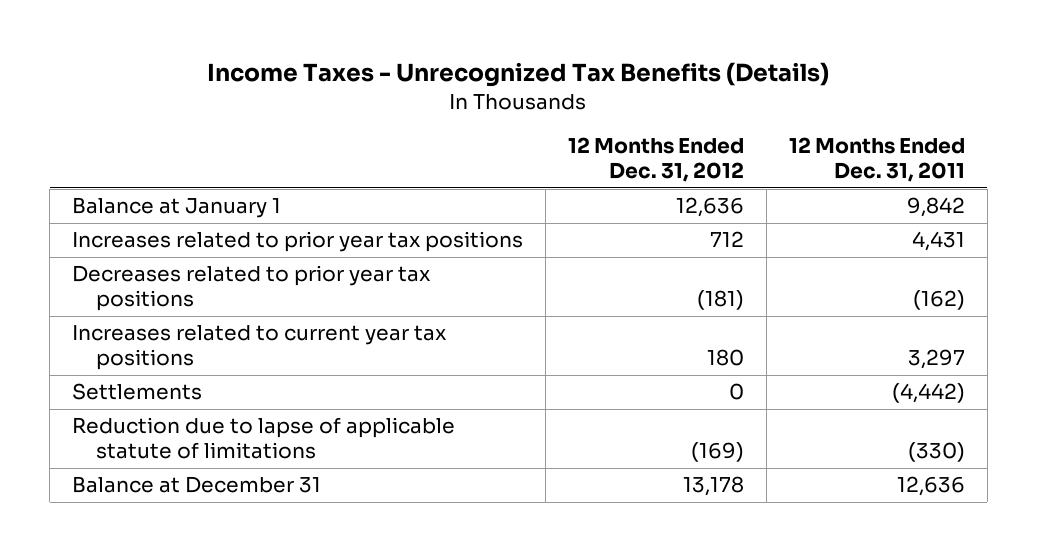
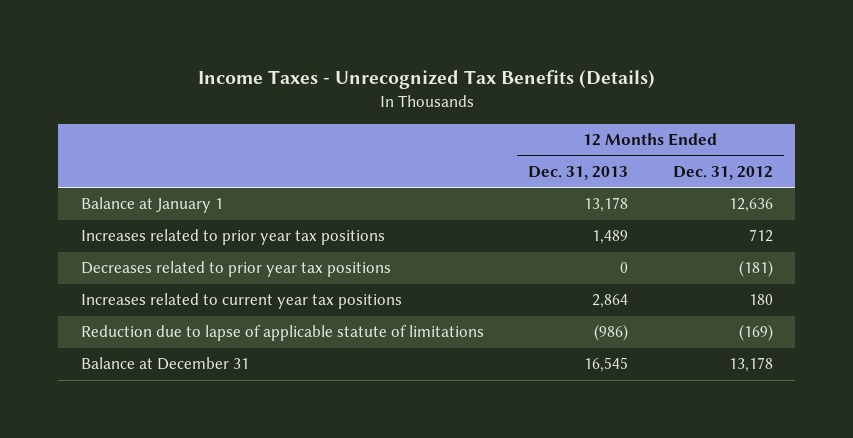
[788,137,965,183] 12 Months Ended Dec. 31, 2011 -> none
none -> [528,165,629,180] Dec. 31, 2013
[72,383,203,401] Settlements -> none

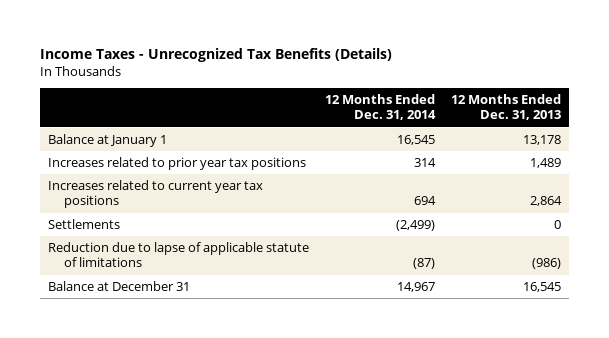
[672,165,773,180] Dec. 31, 2012 -> none
none -> [325,94,437,121] 12 Months Ended Dec. 31, 2014
[80,261,391,278] Decreases related to prior year tax positions -> none
none -> [48,219,121,230] Settlements

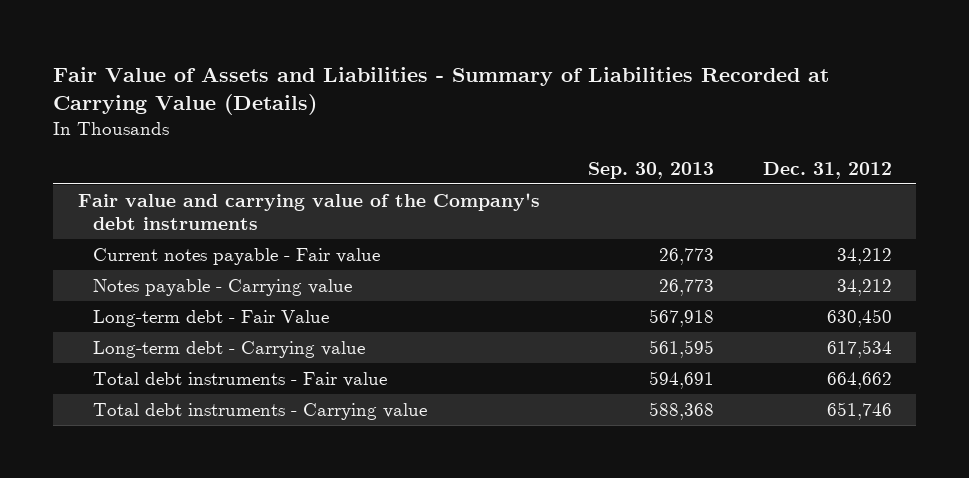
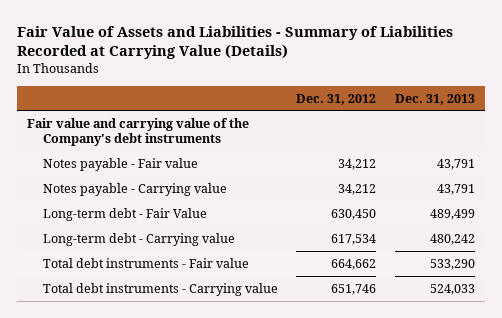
[588,161,715,179] Sep. 30, 2013 -> none
none -> [395,93,476,105] Dec. 31, 2013
[93,247,381,265] Current notes payable - Fair value -> [42,157,198,171] Notes payable - Fair value

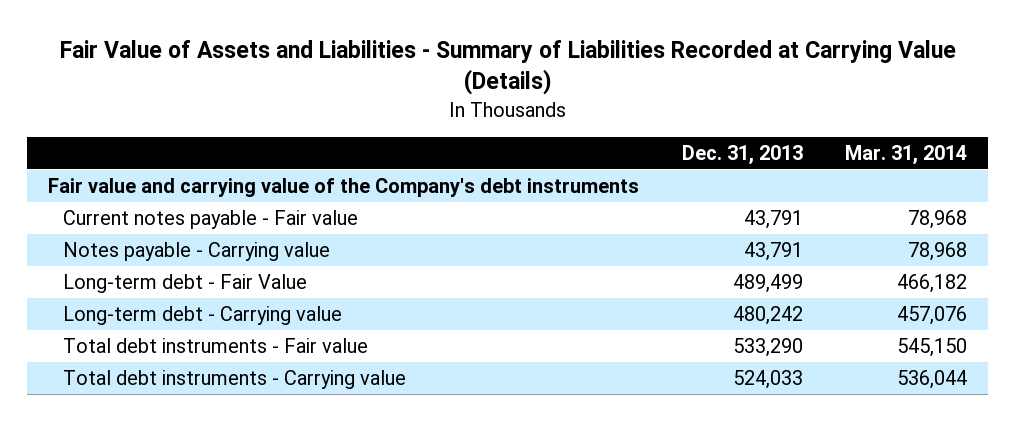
[296,93,377,105] Dec. 31, 2012 -> none
none -> [845,144,968,165] Mar. 31, 2014
[42,157,198,171] Notes payable - Fair value -> [63,210,359,230] Current notes payable - Fair value

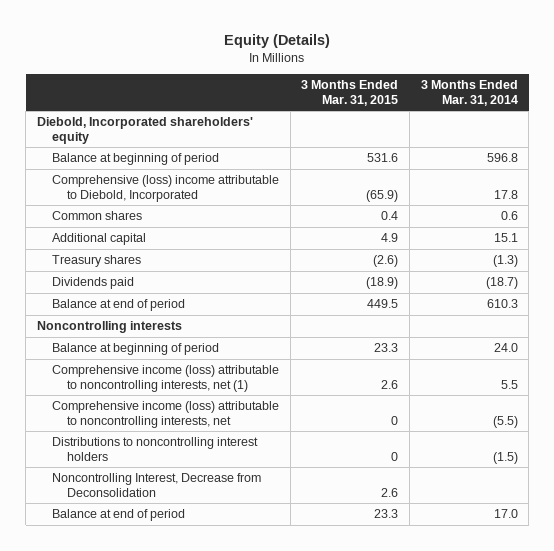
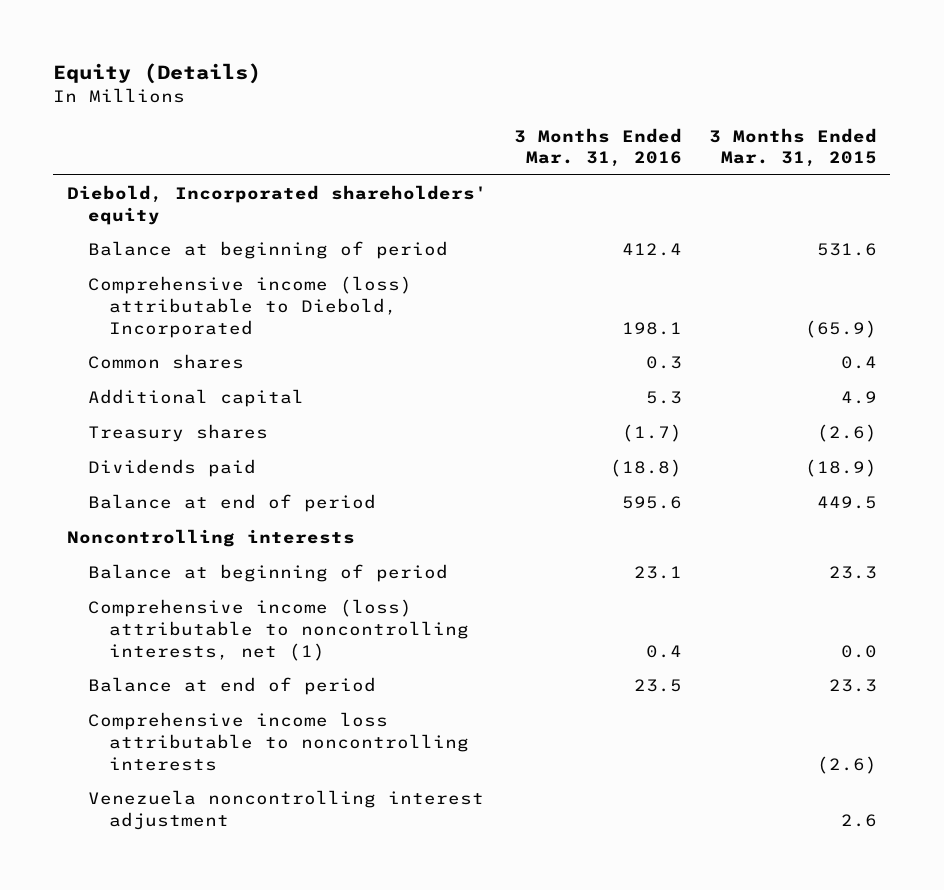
[420,80,518,106] 3 Months Ended Mar. 31, 2014 -> none
none -> [513,127,682,168] 3 Months Ended Mar. 31, 2016
[52,175,280,202] Comprehensive (loss) income attributable to Diebold, Incorporated -> [87,276,412,338] Comprehensive income (loss) attributable to Diebold, Incorporated
[52,401,280,428] Comprehensive income (loss) attributable to noncontrolling interests, net -> none
[52,437,259,461] Distributions to noncontrolling interest holders -> none
[52,473,262,497] Noncontrolling Interest, Decrease from Deconsolidation -> none
[381,379,399,389] 2.6 -> [840,644,877,658] 0.0
none -> [87,712,470,771] Comprehensive income loss attributable to noncontrolling interests
none -> [87,790,484,830] Venezuela noncontrolling interest adjustment

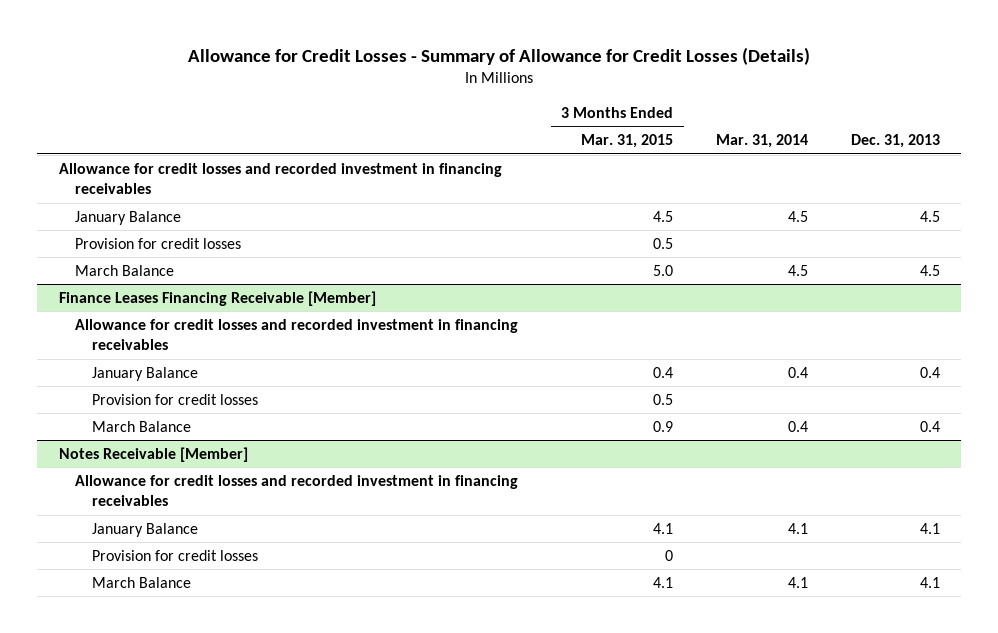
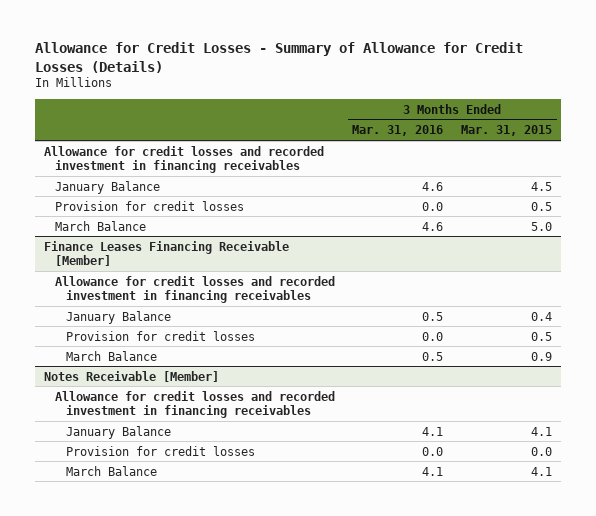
[716,134,809,149] Mar. 31, 2014 -> none
[850,134,940,149] Dec. 31, 2013 -> none
none -> [352,125,444,137] Mar. 31, 2016
[665,549,674,561] 0 -> [531,446,553,456] 0.0

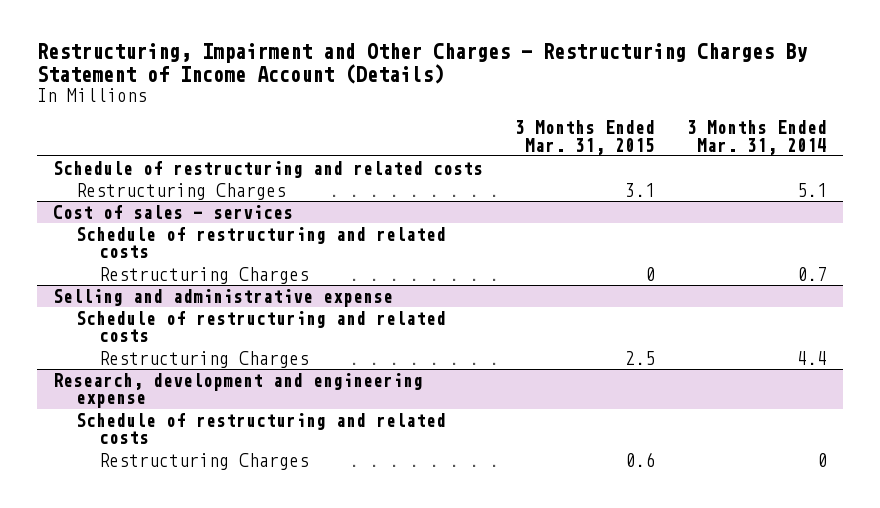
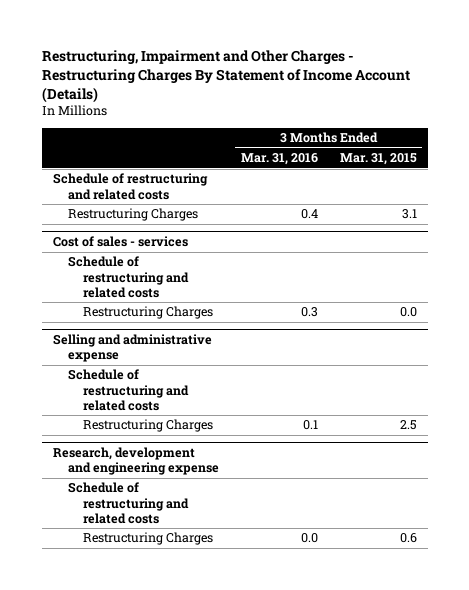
[686,119,827,155] 3 Months Ended Mar. 31, 2014 -> none
none -> [240,152,318,165] Mar. 31, 2016
[644,266,655,281] 0 -> [399,307,417,318] 0.0

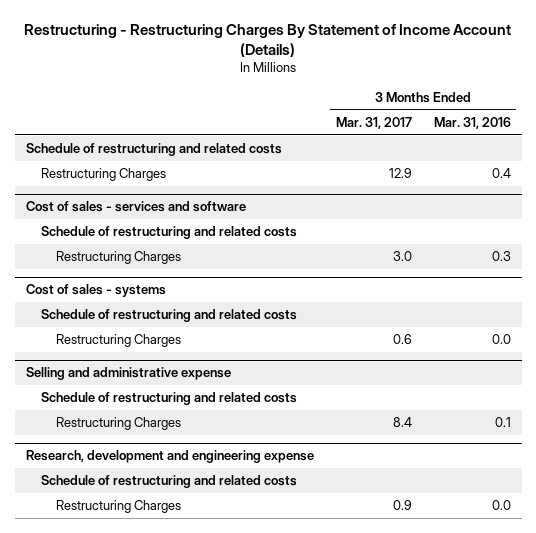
[41,49,410,103] Restructuring, Impairment and Other Charges - Restructuring Charges By Statement of Income Account (Details) -> [24,23,512,57] Restructuring - Restructuring Charges By Statement of Income Account (Details)
[339,152,417,165] Mar. 31, 2015 -> none
none -> [335,116,412,129] Mar. 31, 2017
[52,235,188,247] Cost of sales - services -> [25,201,246,213] Cost of sales - services and software
none -> [25,284,166,298] Cost of sales - systems
none -> [40,309,297,323] Schedule of restructuring and related costs
none -> [55,334,181,348] Restructuring Charges

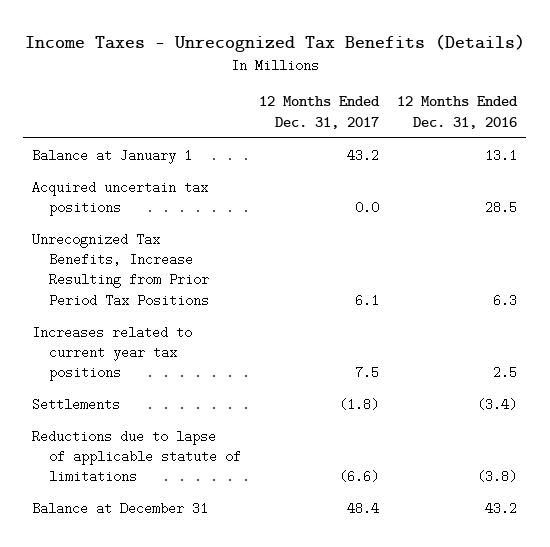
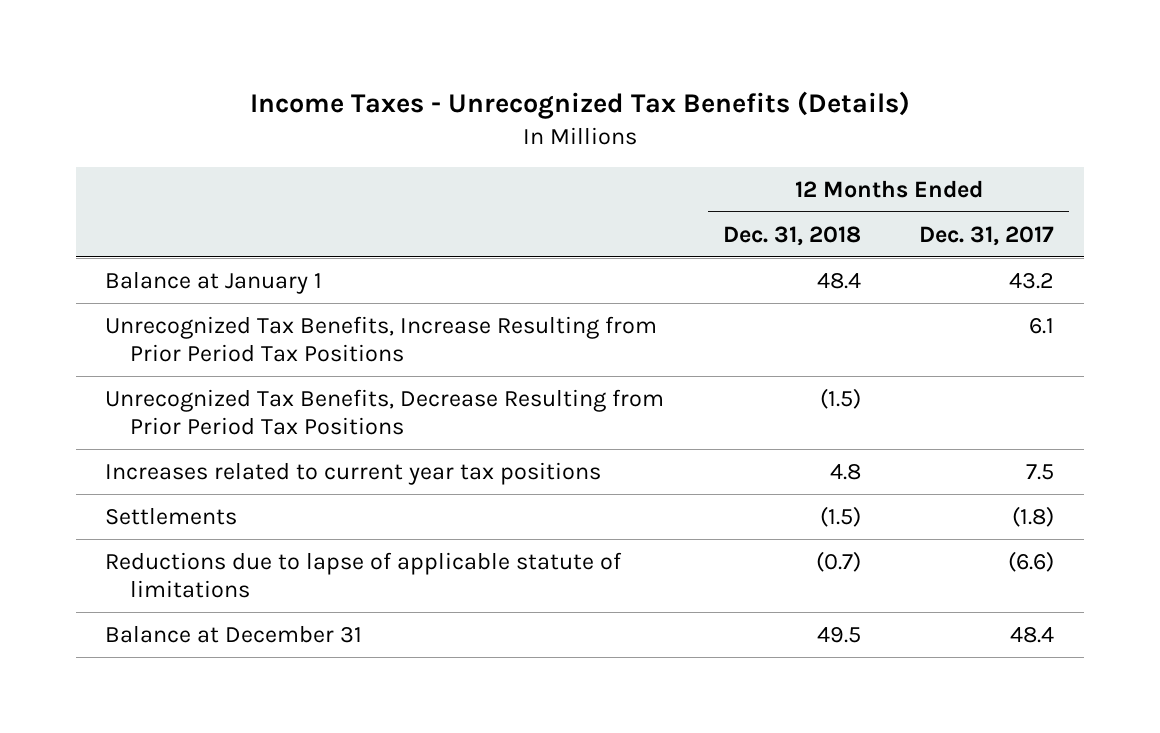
[397,96,519,129] 12 Months Ended Dec. 31, 2016 -> none
none -> [722,225,861,246] Dec. 31, 2018
[32,180,209,217] Acquired uncertain tax positions -> none
none -> [105,388,665,436] Unrecognized Tax Benefits, Decrease Resulting from Prior Period Tax Positions

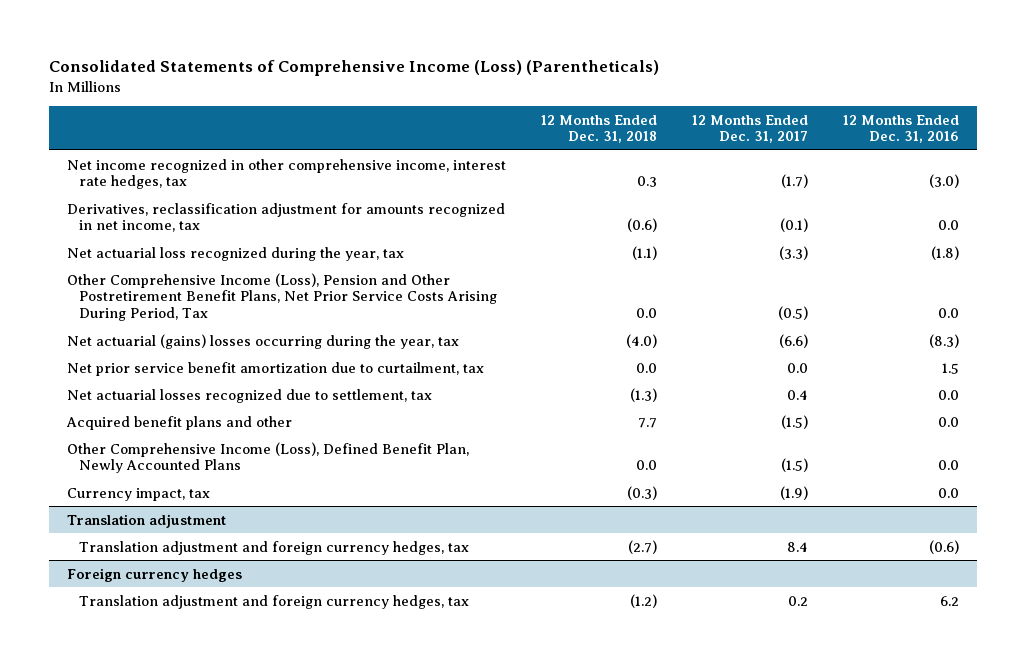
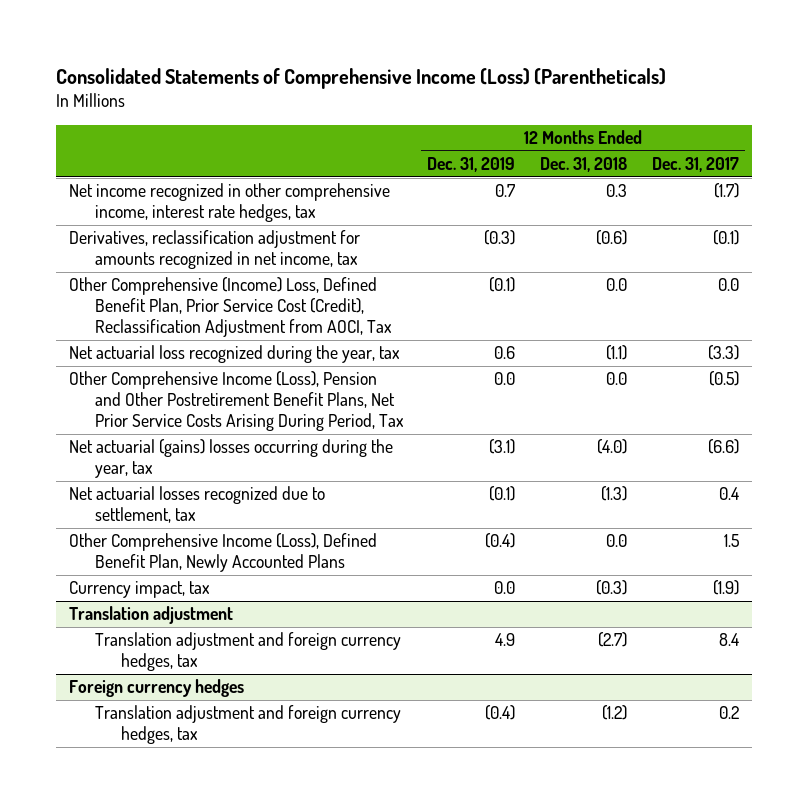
[843,114,960,144] 12 Months Ended Dec. 31, 2016 -> none
none -> [427,157,516,173] Dec. 31, 2019
none -> [68,277,392,338] Other Comprehensive (Income) Loss, Defined Benefit Plan, Prior Service Cost (Credit), Reclassification Adjustment from AOCI, Tax
[66,361,484,376] Net prior service benefit amortization due to curtailment, tax -> none
[65,415,292,430] Acquired benefit plans and other -> none
[781,458,809,473] (1.5) -> [724,534,740,548] 1.5

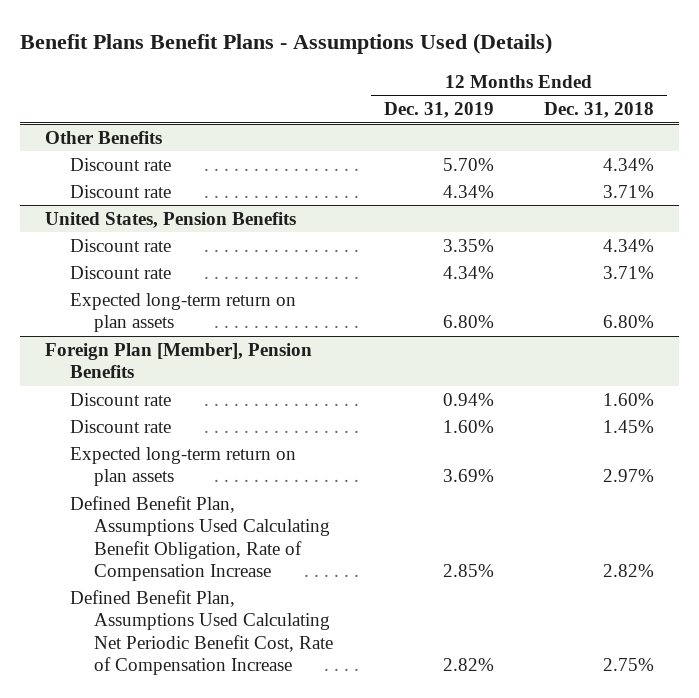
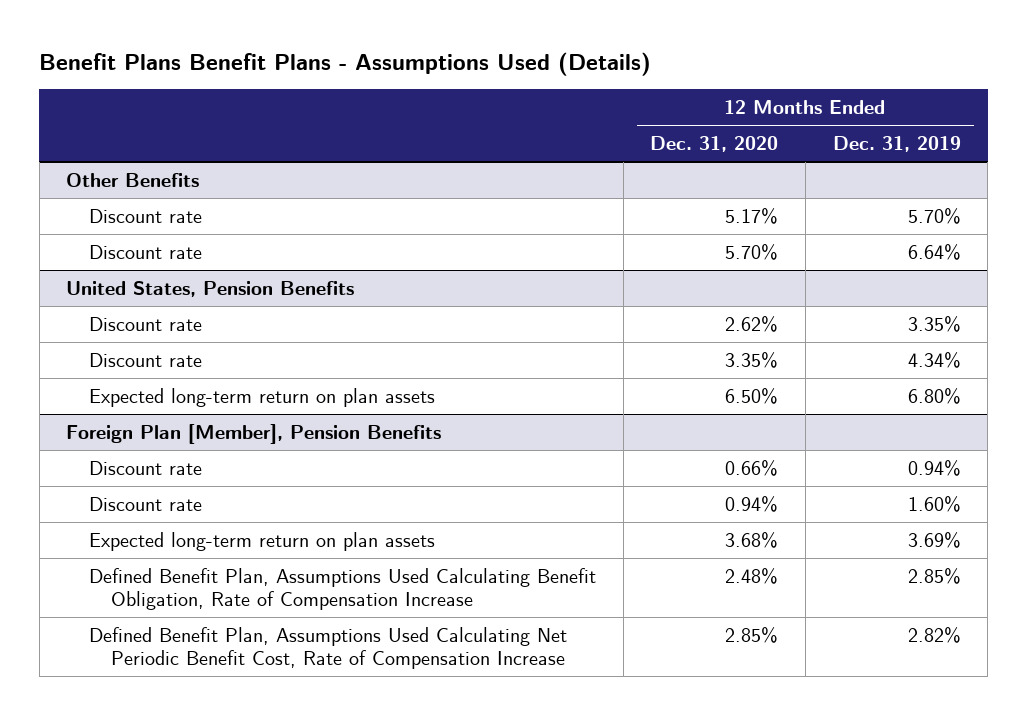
[544,102,655,119] Dec. 31, 2018 -> none
none -> [650,136,779,153] Dec. 31, 2020
[442,184,494,198] 4.34% -> [907,243,961,260] 6.64%

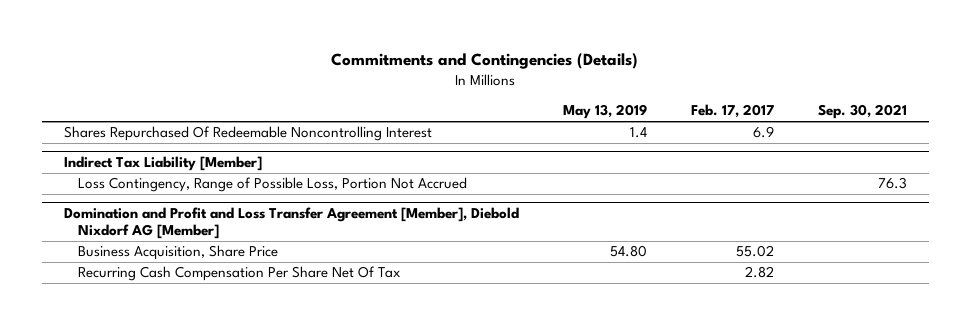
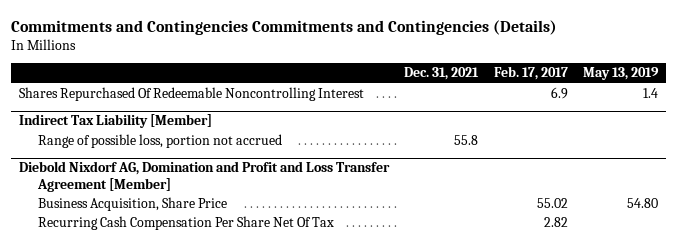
[331,53,639,70] Commitments and Contingencies (Details) -> [11,19,558,35] Commitments and Contingencies Commitments and Contingencies (Details)
[817,104,907,120] Sep. 30, 2021 -> none
none -> [404,67,480,81] Dec. 31, 2021
[77,177,467,193] Loss Contingency, Range of Possible Loss, Portion Not Accrued -> [38,134,283,149] Range of possible loss, portion not accrued
[64,207,520,240] Domination and Profit and Loss Transfer Agreement [Member], Diebold Nixdorf AG [Member] -> [18,161,390,192] Diebold Nixdorf AG, Domination and Profit and Loss Transfer Agreement [Member]

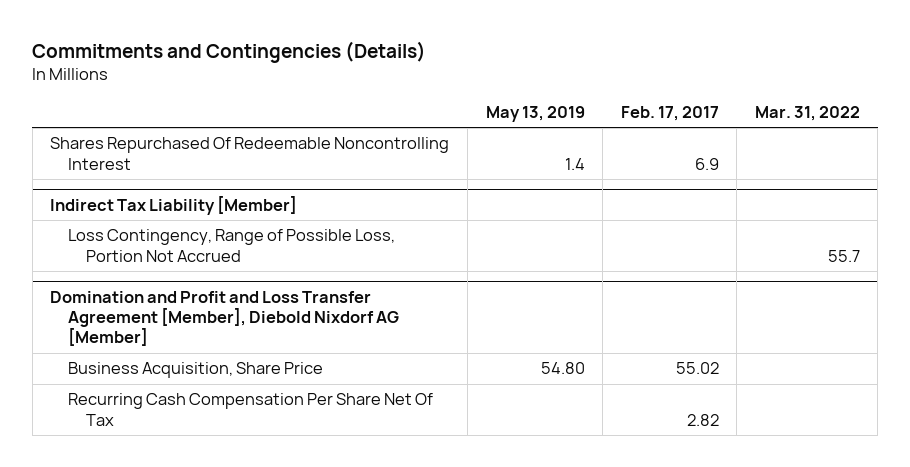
[11,19,558,35] Commitments and Contingencies Commitments and Contingencies (Details) -> [32,40,427,63] Commitments and Contingencies (Details)
[404,67,480,81] Dec. 31, 2021 -> none
none -> [754,105,860,121] Mar. 31, 2022
[38,134,283,149] Range of possible loss, portion not accrued -> [68,229,396,262] Loss Contingency, Range of Possible Loss, Portion Not Accrued
[18,161,390,192] Diebold Nixdorf AG, Domination and Profit and Loss Transfer Agreement [Member] -> [50,290,400,346] Domination and Profit and Loss Transfer Agreement [Member], Diebold Nixdorf AG [Member]

